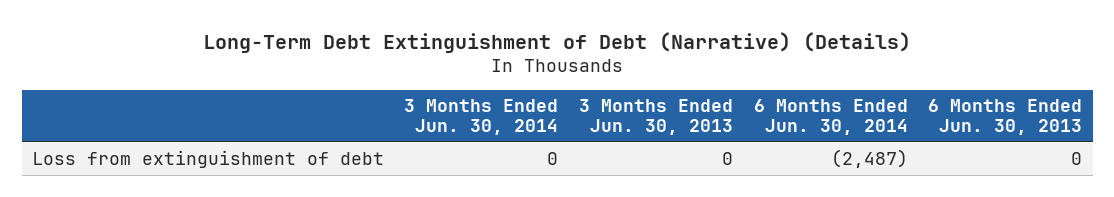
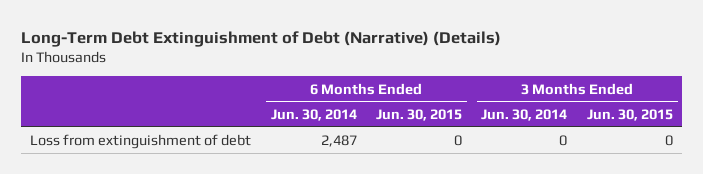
[579,98,734,136] 3 Months Ended Jun. 30, 2013 -> none
[928,98,1083,136] 6 Months Ended Jun. 30, 2013 -> none
none -> [376,108,463,121] Jun. 30, 2015
none -> [586,108,673,121] Jun. 30, 2015
[830,149,908,169] (2,487) -> [320,135,357,148] 2,487

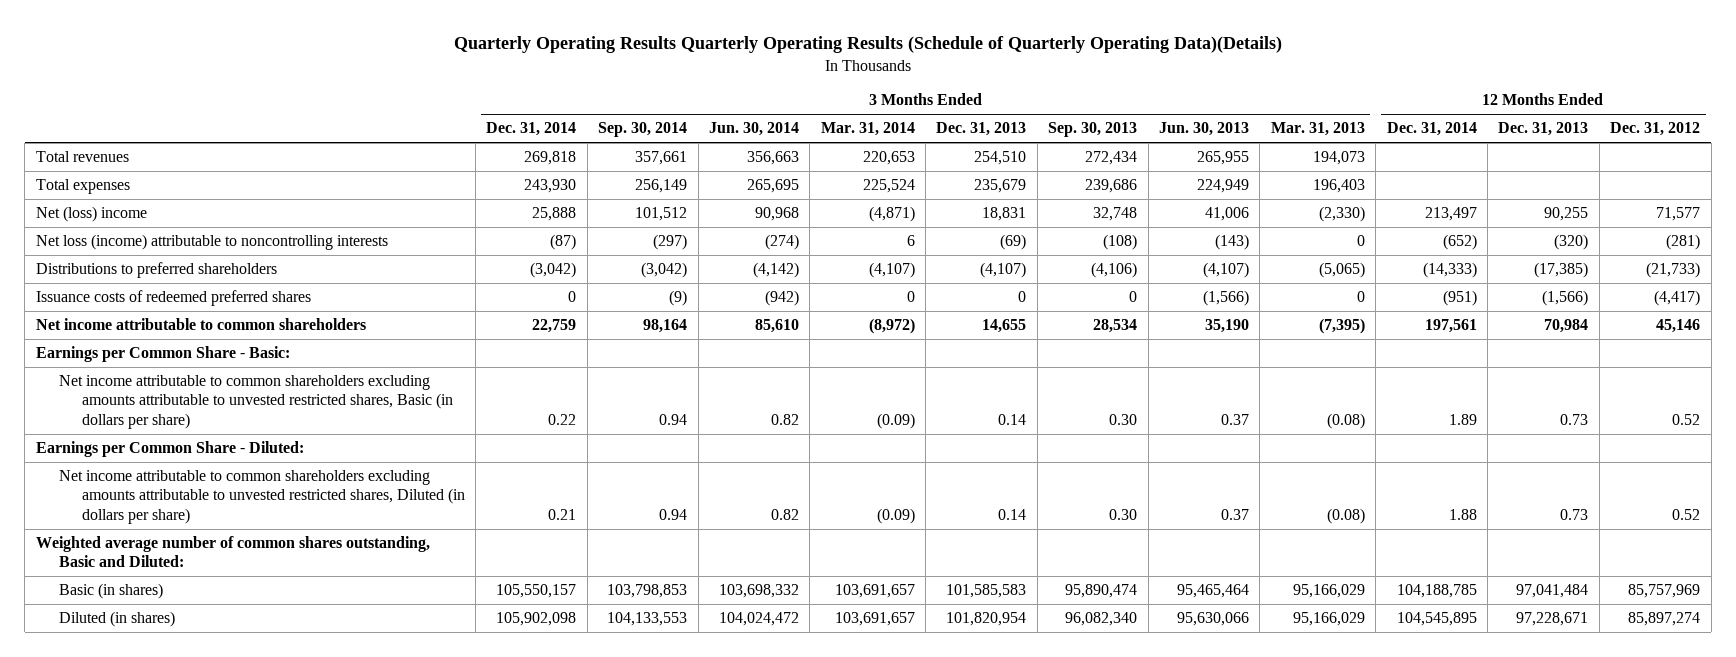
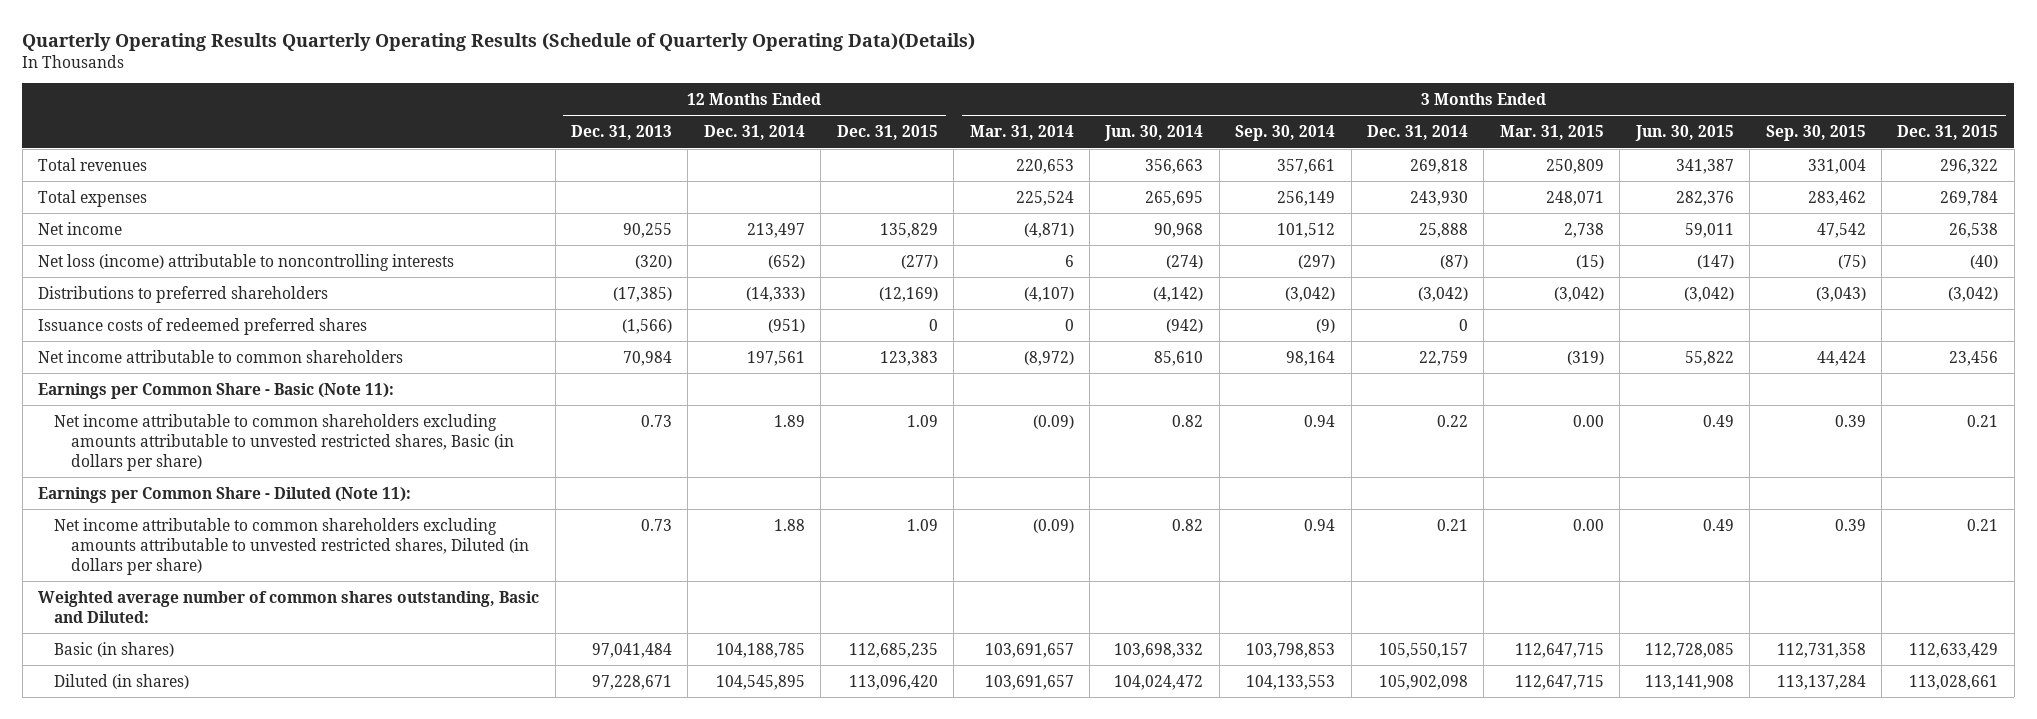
[936,122,1027,137] Dec. 31, 2013 -> none
[1048,122,1138,138] Sep. 30, 2013 -> none
[1159,122,1250,137] Jun. 30, 2013 -> none
[1270,122,1365,137] Mar. 31, 2013 -> none
[1610,122,1701,137] Dec. 31, 2012 -> none
none -> [836,125,938,141] Dec. 31, 2015
none -> [1499,125,1604,141] Mar. 31, 2015
none -> [1634,125,1734,142] Jun. 30, 2015
none -> [1765,125,1866,142] Sep. 30, 2015
none -> [1897,125,1999,141] Dec. 31, 2015
[35,206,147,223] Net (loss) income -> [38,221,123,235] Net income
[35,346,290,363] Earnings per Common Share - Basic: -> [38,382,395,399] Earnings per Common Share - Basic (Note 11):
[35,441,304,458] Earnings per Common Share - Diluted: -> [38,486,412,503] Earnings per Common Share - Diluted (Note 11):

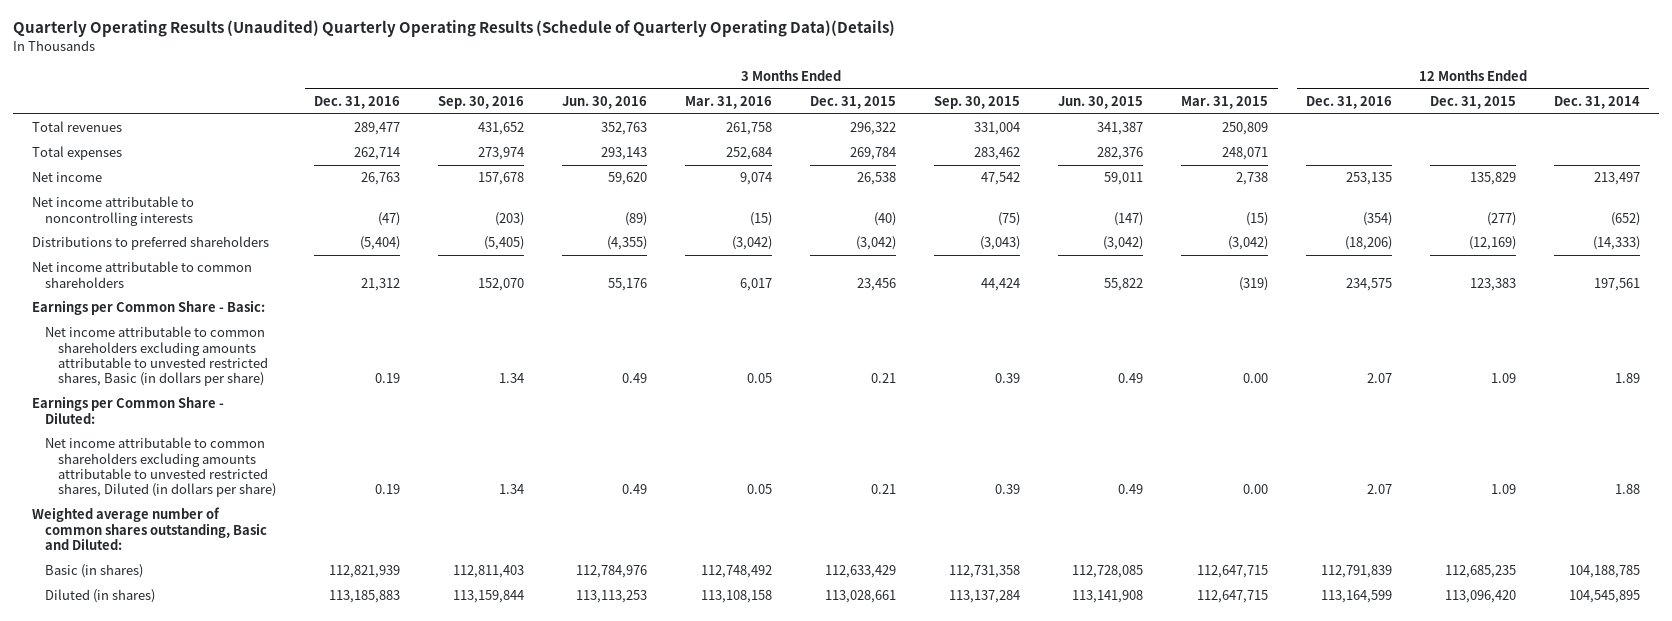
[22,32,976,51] Quarterly Operating Results Quarterly Operating Results (Schedule of Quarterly Operating Data)(Details) -> [13,20,896,38] Quarterly Operating Results (Unaudited) Quarterly Operating Results (Schedule of Quarterly Operating Data)(Details)
[571,125,673,141] Dec. 31, 2013 -> none
[969,125,1074,141] Mar. 31, 2014 -> none
[1104,125,1204,142] Jun. 30, 2014 -> none
[1235,125,1336,142] Sep. 30, 2014 -> none
[1367,125,1469,141] Dec. 31, 2014 -> none
none -> [314,96,401,110] Dec. 31, 2016
none -> [438,96,525,110] Sep. 30, 2016
none -> [562,96,648,110] Jun. 30, 2016
none -> [685,96,773,110] Mar. 31, 2016
none -> [1306,96,1393,110] Dec. 31, 2016
[38,253,455,271] Net loss (income) attributable to noncontrolling interests -> [32,196,195,226] Net income attributable to noncontrolling interests
[38,317,368,335] Issuance costs of redeemed preferred shares -> none
[38,382,395,399] Earnings per Common Share - Basic (Note 11): -> [32,300,266,316] Earnings per Common Share - Basic:
[38,486,412,503] Earnings per Common Share - Diluted (Note 11): -> [32,396,225,424] Earnings per Common Share - Diluted:

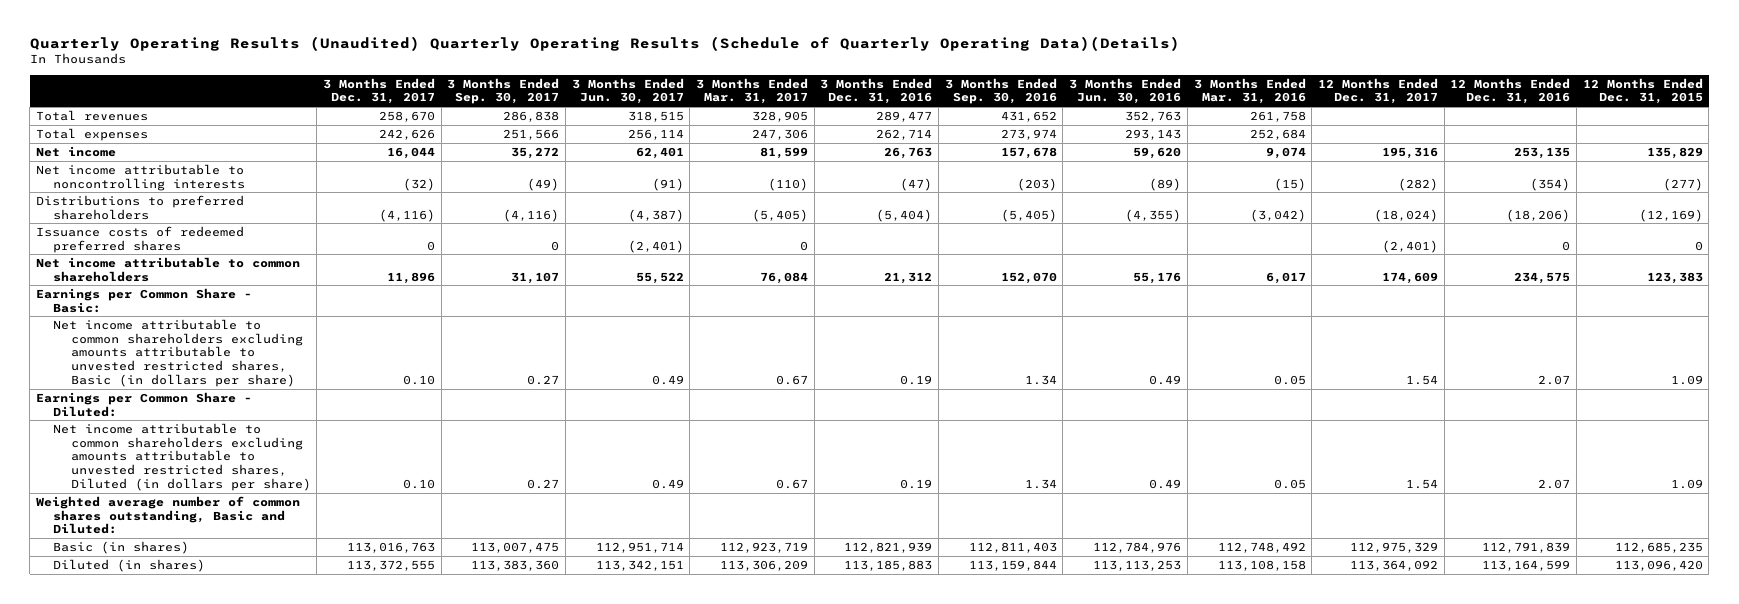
[810,96,897,110] Dec. 31, 2015 -> none
[934,96,1021,110] Sep. 30, 2015 -> none
[1058,96,1144,110] Jun. 30, 2015 -> none
[1181,96,1269,110] Mar. 31, 2015 -> none
[1553,96,1640,110] Dec. 31, 2014 -> none
none -> [322,77,435,105] 3 Months Ended Dec. 31, 2017
none -> [447,77,560,105] 3 Months Ended Sep. 30, 2017
none -> [571,77,684,105] 3 Months Ended Jun. 30, 2017
none -> [696,77,809,105] 3 Months Ended Mar. 31, 2017
none -> [1317,77,1438,105] 12 Months Ended Dec. 31, 2017
none -> [35,225,244,253] Issuance costs of redeemed preferred shares

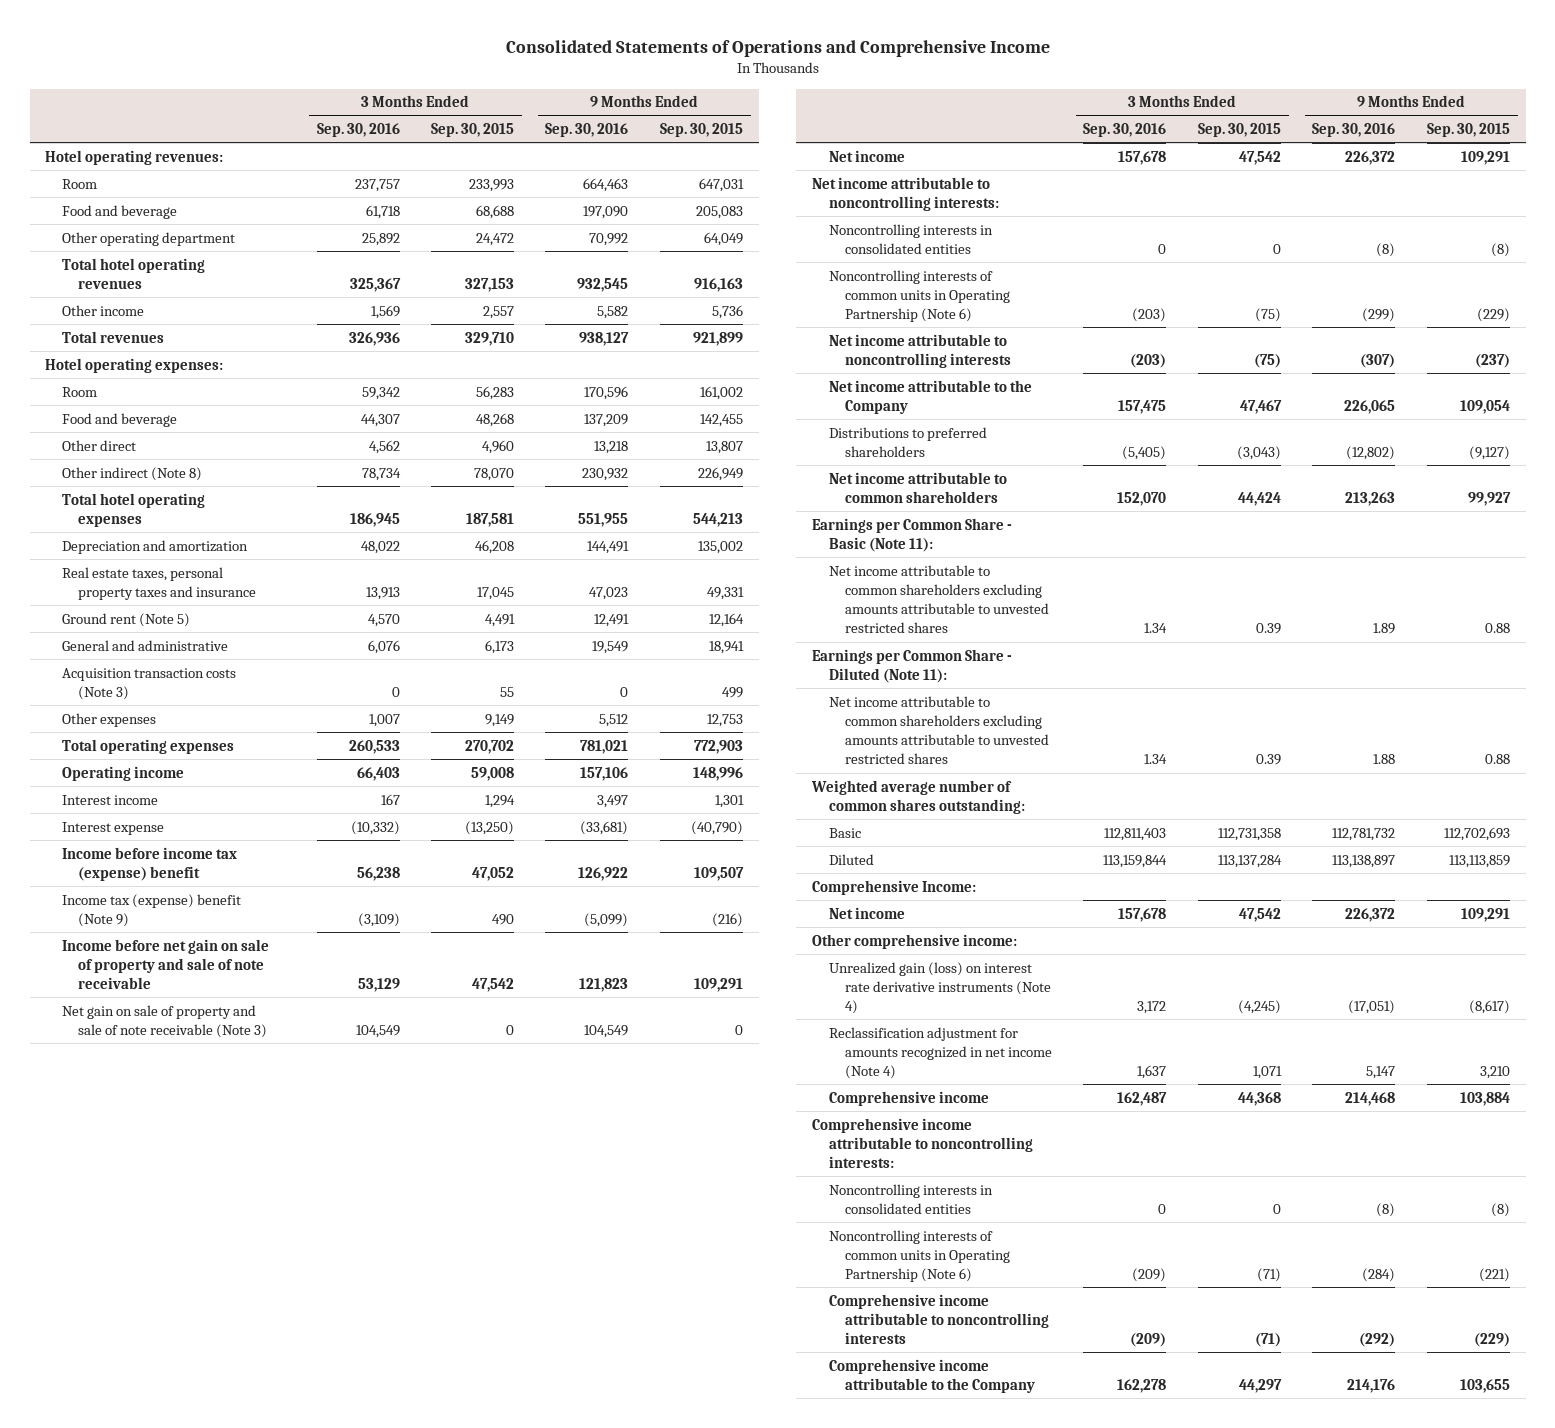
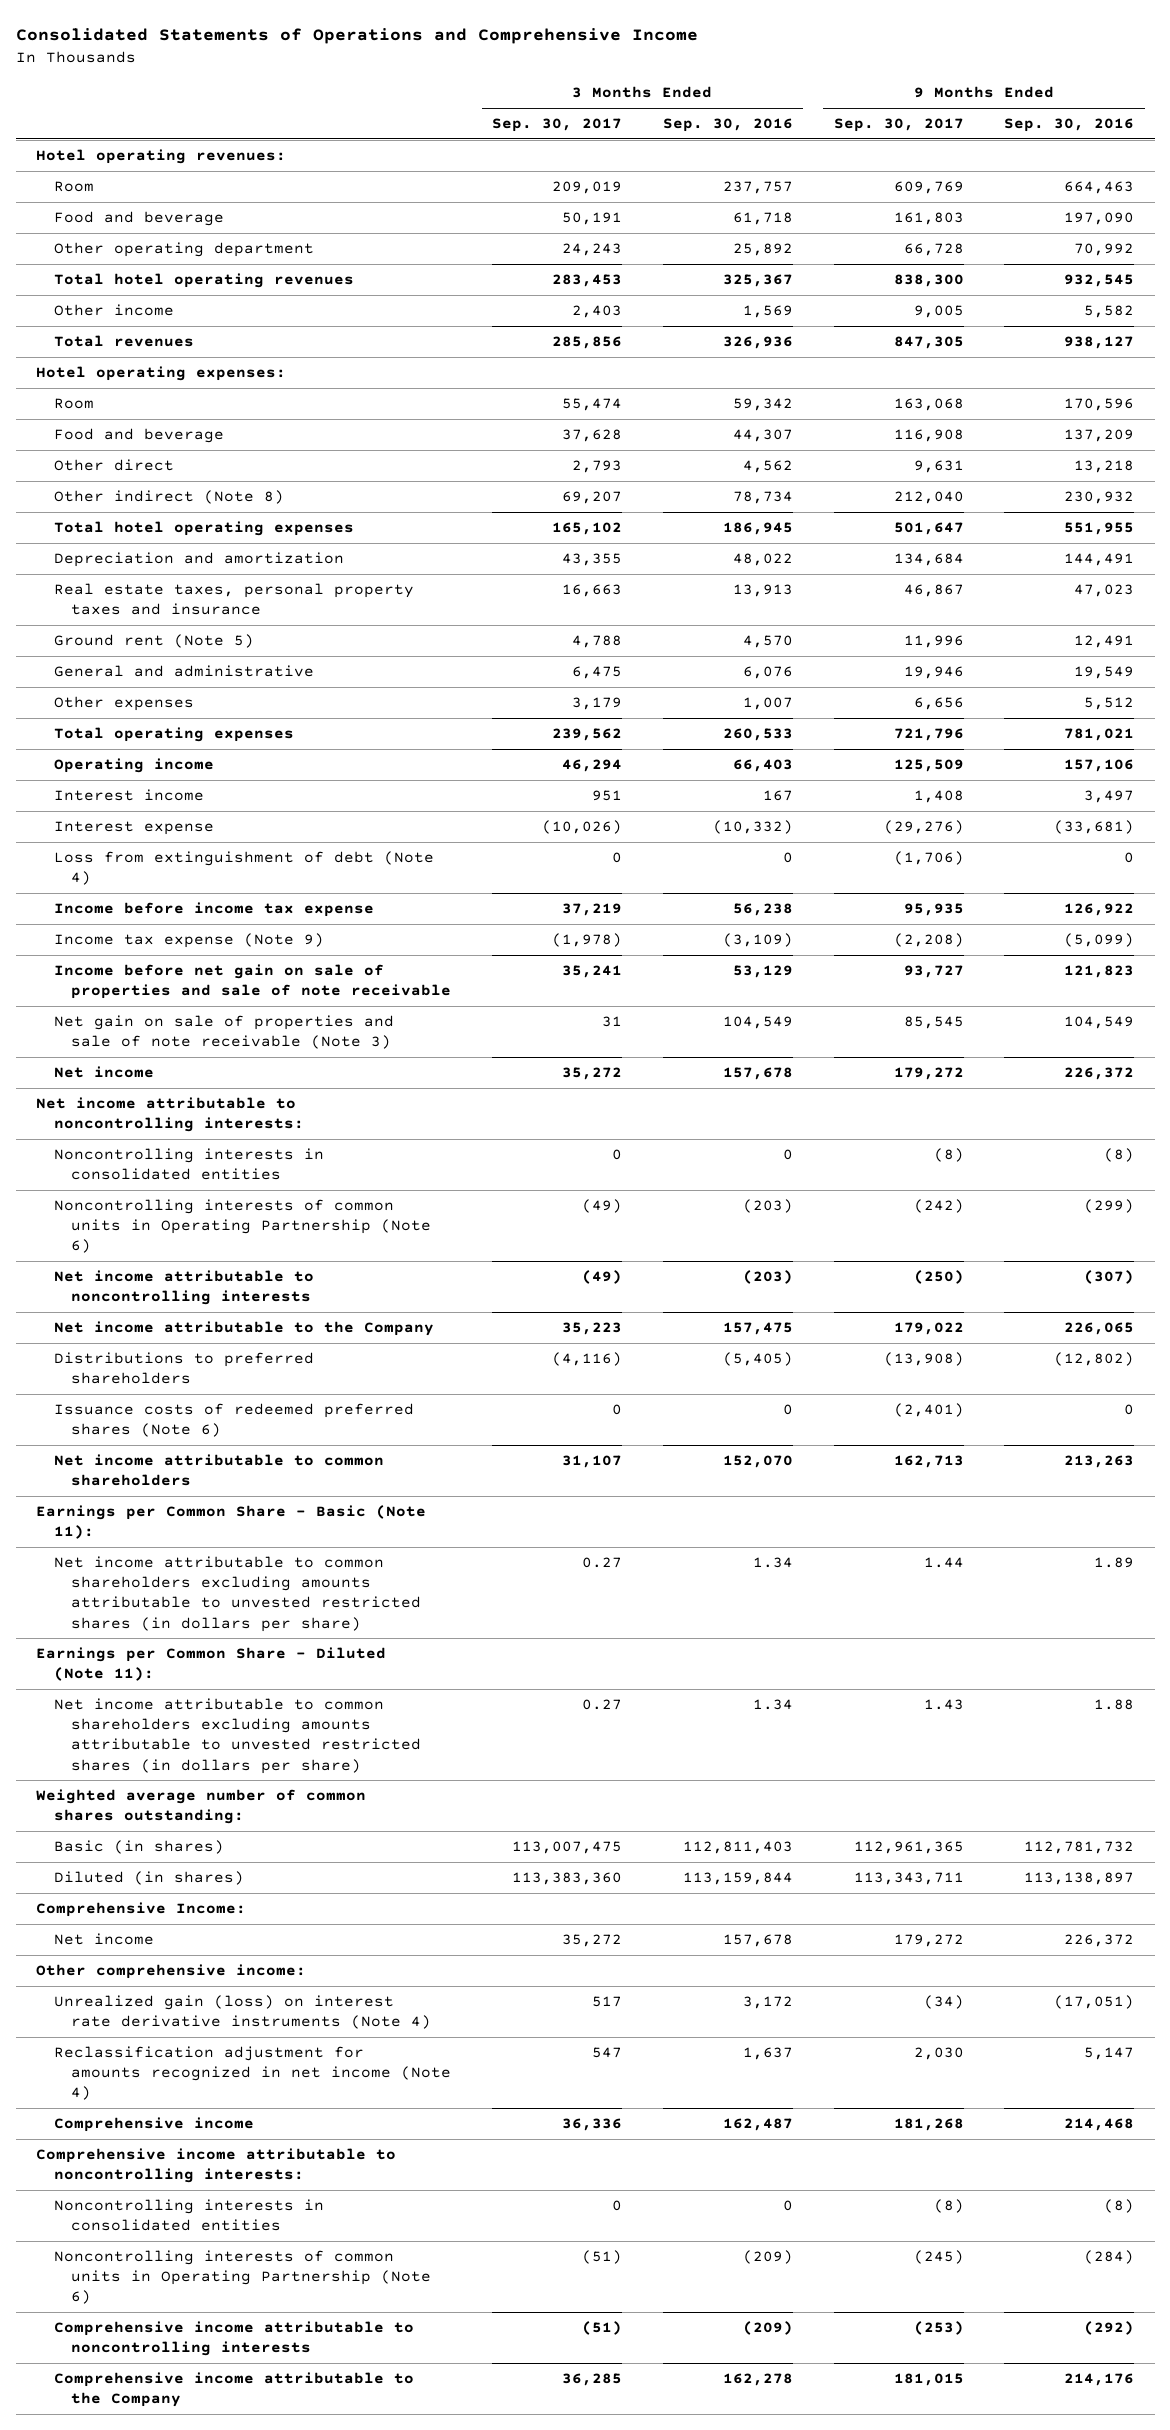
[431,123,515,138] Sep. 30, 2015 -> none
[659,123,743,138] Sep. 30, 2015 -> none
none -> [491,118,622,133] Sep. 30, 2017
none -> [833,118,964,133] Sep. 30, 2017
[61,667,236,700] Acquisition transaction costs (Note 3) -> none
none -> [53,851,434,886] Loss from extinguishment of debt (Note 4)
[61,846,237,881] Income before income tax (expense) benefit -> [53,902,374,918] Income before income tax expense
[61,893,241,927] Income tax (expense) benefit (Note 9) -> [53,933,324,949] Income tax expense (Note 9)
[61,938,269,990] Income before net gain on sale of property and sale of note receivable -> [53,964,452,1000] Income before net gain on sale of properties and sale of note receivable
[61,1004,268,1038] Net gain on sale of property and sale of note receivable (Note 3) -> [53,1015,394,1050] Net gain on sale of properties and sale of note receivable (Note 3)
none -> [53,1403,414,1438] Issuance costs of redeemed preferred shares (Note 6)
[828,564,1049,634] Net income attributable to common shareholders excluding amounts attributable to unvested restricted shares -> [53,1556,422,1632] Net income attributable to common shareholders excluding amounts attributable to unvested restricted shares (in dollars per share)
[828,695,1049,765] Net income attributable to common shareholders excluding amounts attributable to unvested restricted shares -> [53,1698,422,1774] Net income attributable to common shareholders excluding amounts attributable to unvested restricted shares (in dollars per share)
[828,827,861,838] Basic -> [53,1840,224,1855] Basic (in shares)
[828,853,874,865] Diluted -> [53,1871,244,1886] Diluted (in shares)

